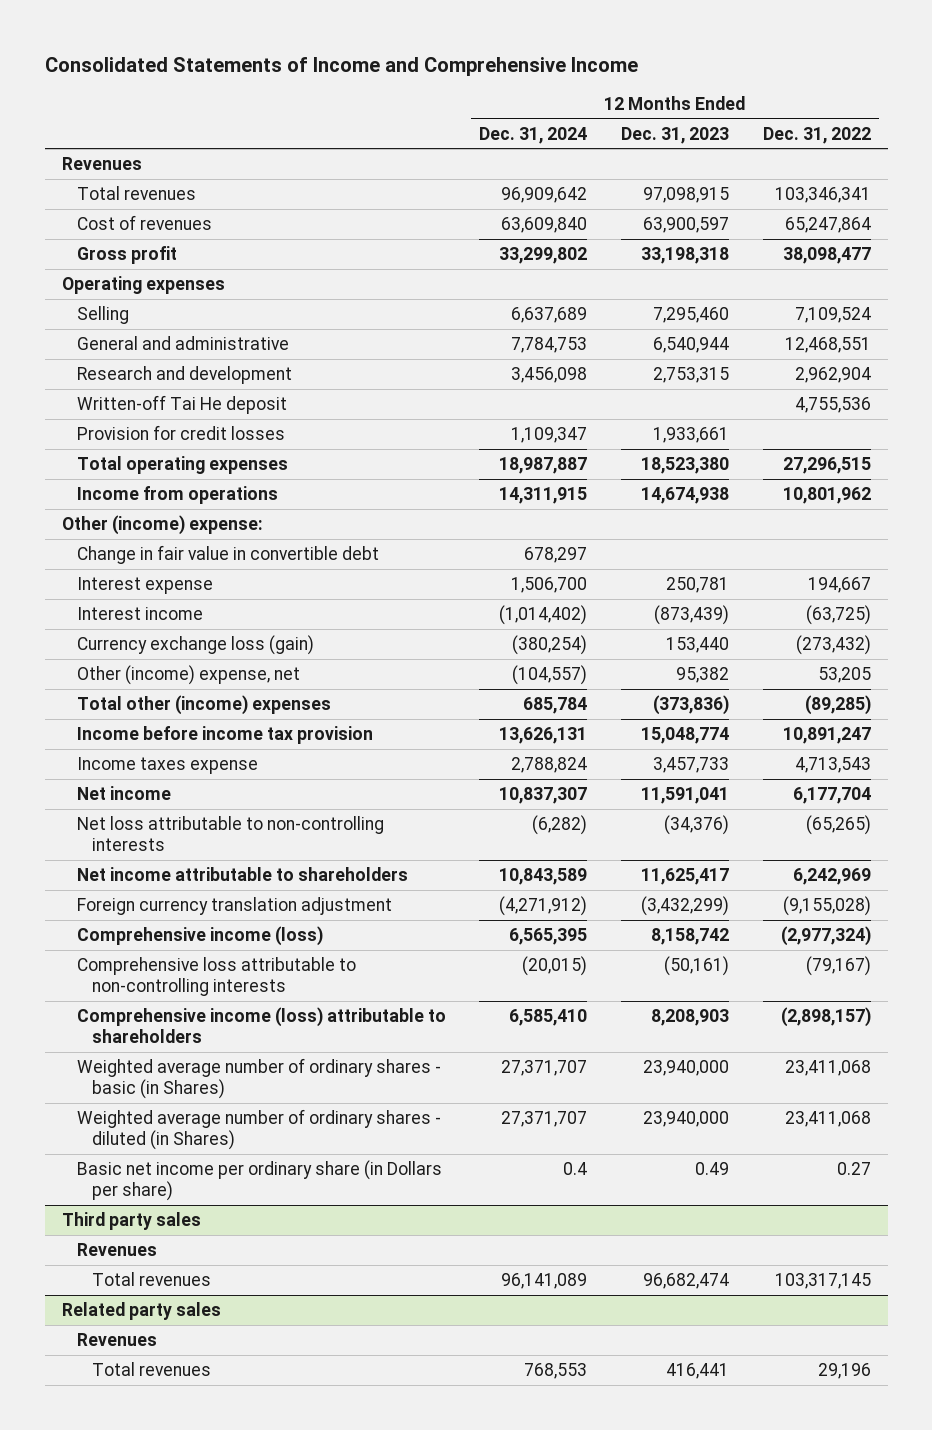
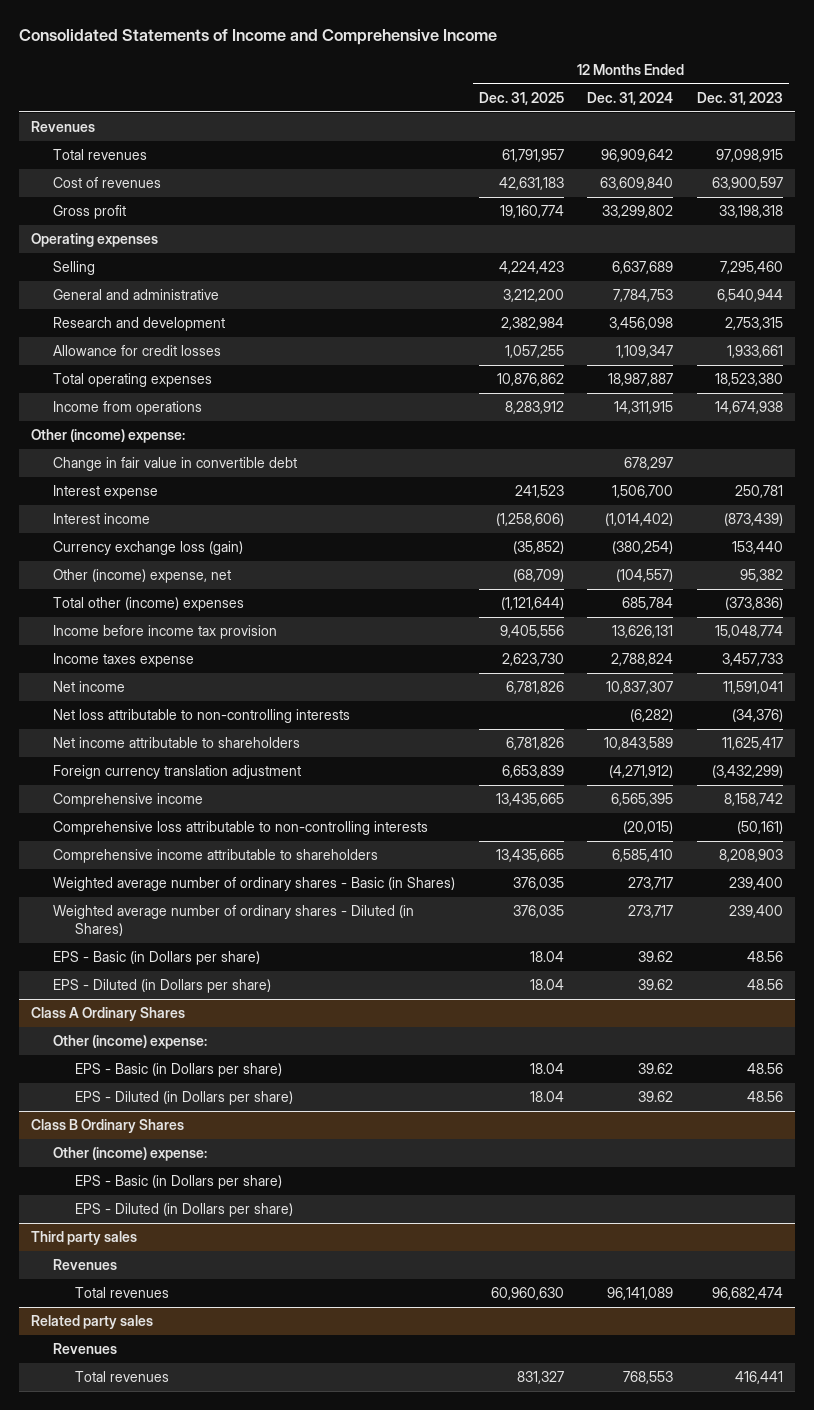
[762,126,871,144] Dec. 31, 2022 -> none
none -> [478,91,564,105] Dec. 31, 2025
[76,394,287,414] Written-off Tai He deposit -> none
[76,424,285,440] Provision for credit losses -> [53,345,222,357] Allowance for credit losses
[76,925,323,946] Comprehensive income (loss) -> [53,793,204,808] Comprehensive income
[76,1006,446,1044] Comprehensive income (loss) attributable to shareholders -> [53,849,379,864] Comprehensive income attributable to shareholders
[76,1057,441,1100] Weighted average number of ordinary shares - basic (in Shares) -> [53,877,456,892] Weighted average number of ordinary shares - Basic (in Shares)
[501,1059,588,1076] 27,371,707 -> [628,877,674,891] 273,717
[643,1059,730,1076] 23,940,000 -> [728,877,783,891] 239,400
[76,1108,441,1151] Weighted average number of ordinary shares - diluted (in Shares) -> [53,905,415,936] Weighted average number of ordinary shares - Diluted (in Shares)
[501,1110,588,1127] 27,371,707 -> [628,905,674,919] 273,717
[643,1110,730,1127] 23,940,000 -> [728,905,783,919] 239,400
[76,1159,442,1202] Basic net income per ordinary share (in Dollars per share) -> [53,951,261,966] EPS - Basic (in Dollars per share)
[563,1161,588,1175] 0.4 -> [638,951,674,963] 39.62
[695,1161,730,1175] 0.49 -> [746,951,783,963] 48.56
none -> [53,979,272,994] EPS - Diluted (in Dollars per share)
none -> [30,1007,185,1022] Class A Ordinary Shares
none -> [53,1035,208,1050] Other (income) expense:
none -> [75,1063,283,1078] EPS - Basic (in Dollars per share)
none -> [75,1091,294,1106] EPS - Diluted (in Dollars per share)
none -> [30,1119,184,1134] Class B Ordinary Shares
none -> [53,1147,208,1162] Other (income) expense:
none -> [75,1175,283,1190] EPS - Basic (in Dollars per share)
none -> [75,1203,294,1218] EPS - Diluted (in Dollars per share)

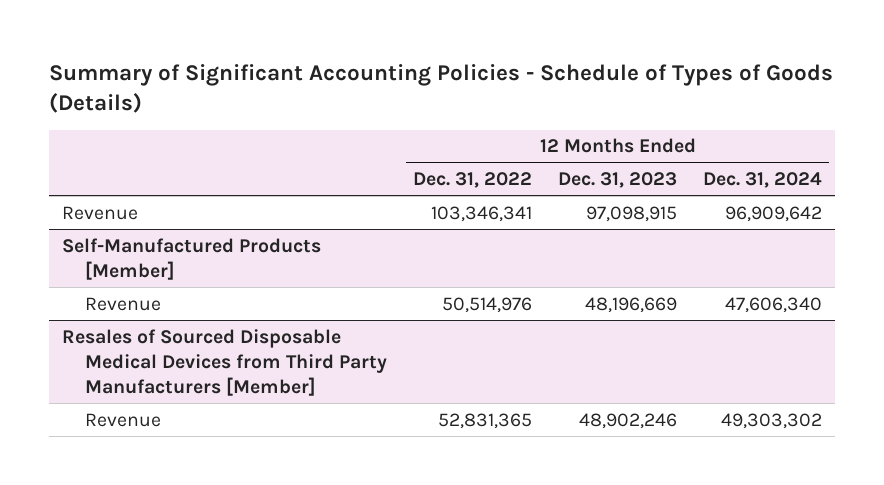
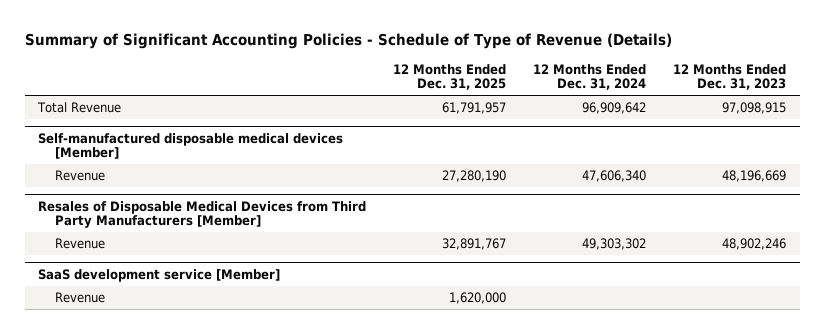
[49,63,834,114] Summary of Significant Accounting Policies - Schedule of Types of Goods (Details) -> [24,32,672,49] Summary of Significant Accounting Policies - Schedule of Type of Revenue (Details)
[413,172,533,189] Dec. 31, 2022 -> none
none -> [393,63,507,91] 12 Months Ended Dec. 31, 2025
[62,205,139,220] Revenue -> [37,102,122,114] Total Revenue
[62,237,322,280] Self-Manufactured Products [Member] -> [38,132,344,160] Self-manufactured disposable medical devices [Member]
[62,328,387,397] Resales of Sourced Disposable Medical Devices from Third Party Manufacturers [Member] -> [38,200,367,229] Resales of Disposable Medical Devices from Third Party Manufacturers [Member]
none -> [38,268,281,282] SaaS development service [Member]
none -> [54,292,105,304] Revenue

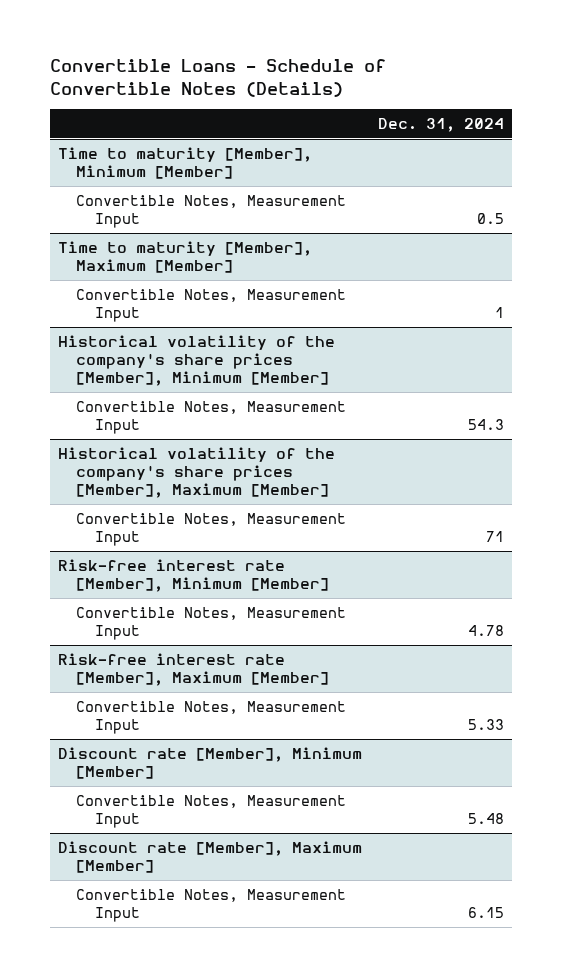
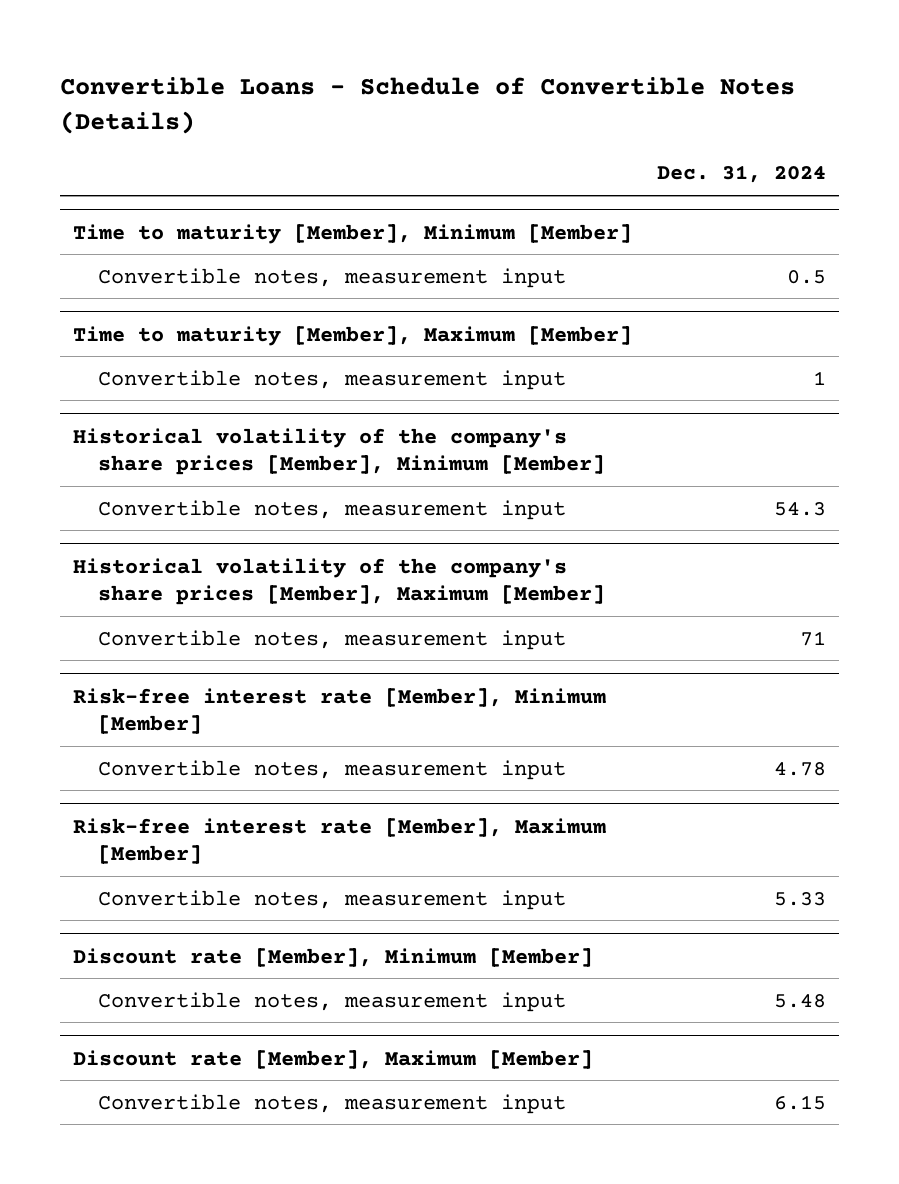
[76,194,347,228] Convertible Notes, Measurement Input -> [98,267,567,288] Convertible notes, measurement input
[76,288,347,322] Convertible Notes, Measurement Input -> [98,369,567,390] Convertible notes, measurement input
[76,400,347,434] Convertible Notes, Measurement Input -> [98,499,567,520] Convertible notes, measurement input
[76,512,347,546] Convertible Notes, Measurement Input -> [98,629,567,650] Convertible notes, measurement input
[76,606,347,640] Convertible Notes, Measurement Input -> [98,759,567,780] Convertible notes, measurement input
[76,700,347,734] Convertible Notes, Measurement Input -> [98,889,567,910] Convertible notes, measurement input
[76,794,347,828] Convertible Notes, Measurement Input -> [98,991,567,1012] Convertible notes, measurement input
[76,888,347,922] Convertible Notes, Measurement Input -> [98,1093,567,1114] Convertible notes, measurement input

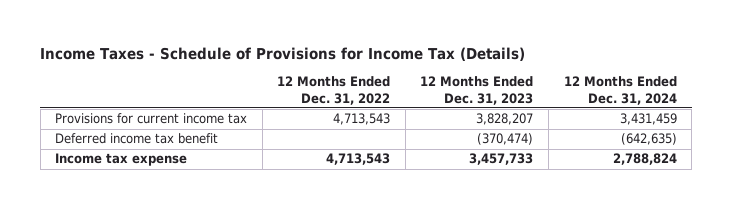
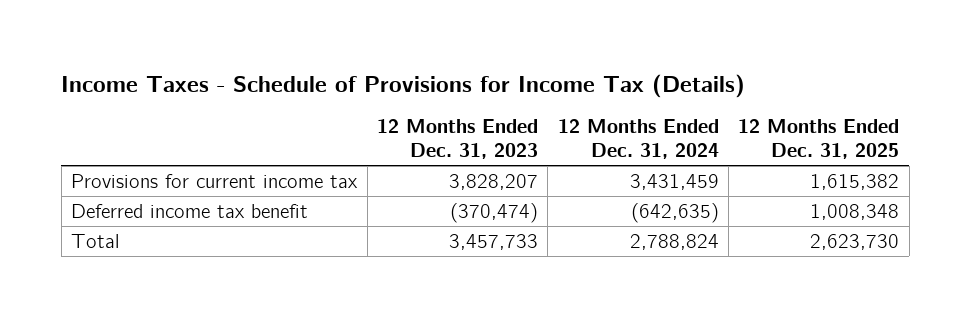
[277,76,391,105] 12 Months Ended Dec. 31, 2022 -> none
none -> [738,119,900,159] 12 Months Ended Dec. 31, 2025
[55,153,188,167] Income tax expense -> [71,233,121,248] Total

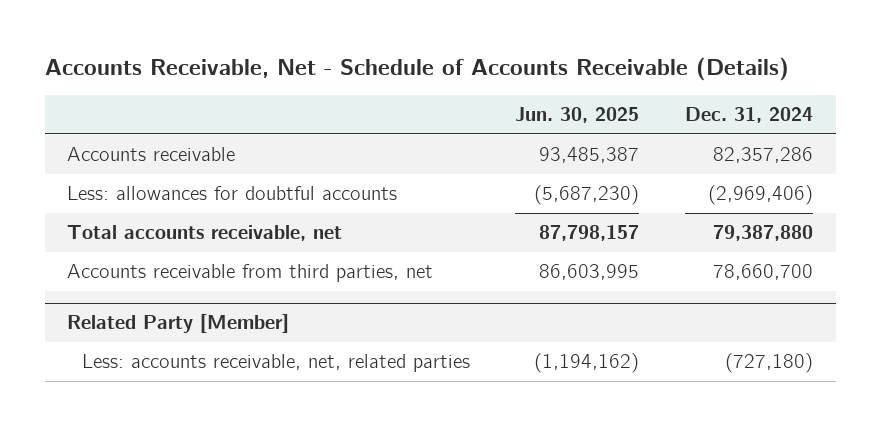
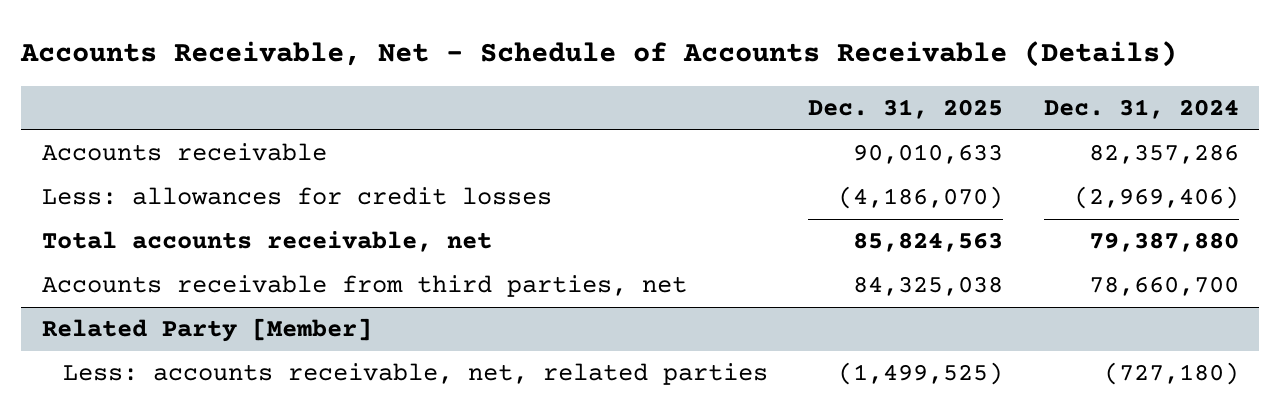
[515,107,640,124] Jun. 30, 2025 -> none
none -> [808,99,1004,120] Dec. 31, 2025
[67,186,398,201] Less: allowances for doubtful accounts -> [41,187,552,206] Less: allowances for credit losses

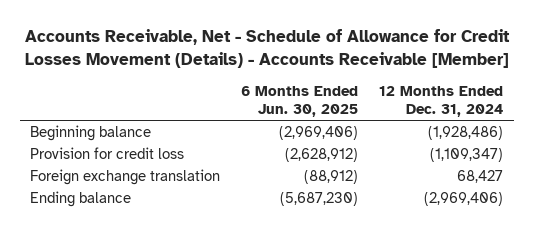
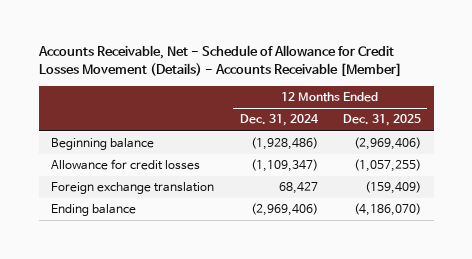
[241,86,359,118] 6 Months Ended Jun. 30, 2025 -> none
none -> [343,114,422,127] Dec. 31, 2025
[30,146,185,159] Provision for credit loss -> [51,159,201,171] Allowance for credit losses

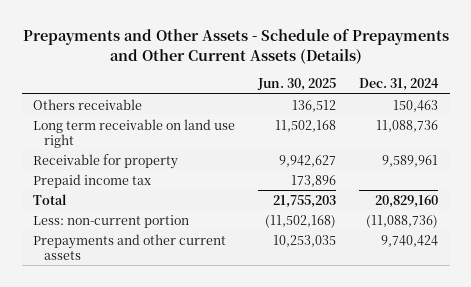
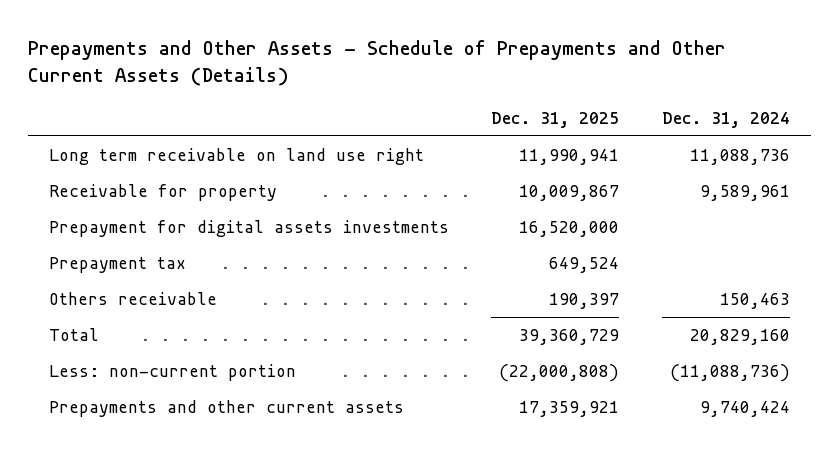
[257,77,337,91] Jun. 30, 2025 -> none
none -> [491,111,620,128] Dec. 31, 2025
none -> [49,219,450,237] Prepayment for digital assets investments
[33,173,152,188] Prepaid income tax -> [49,256,187,273] Prepayment tax
[33,98,143,110] Others receivable -> [49,291,218,305] Others receivable

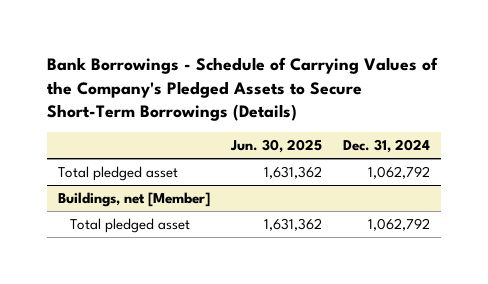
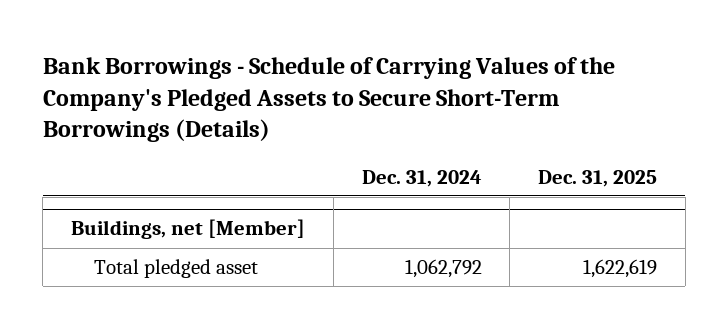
[229,139,322,154] Jun. 30, 2025 -> none
none -> [537,169,657,187] Dec. 31, 2025
[57,166,178,182] Total pledged asset -> none

